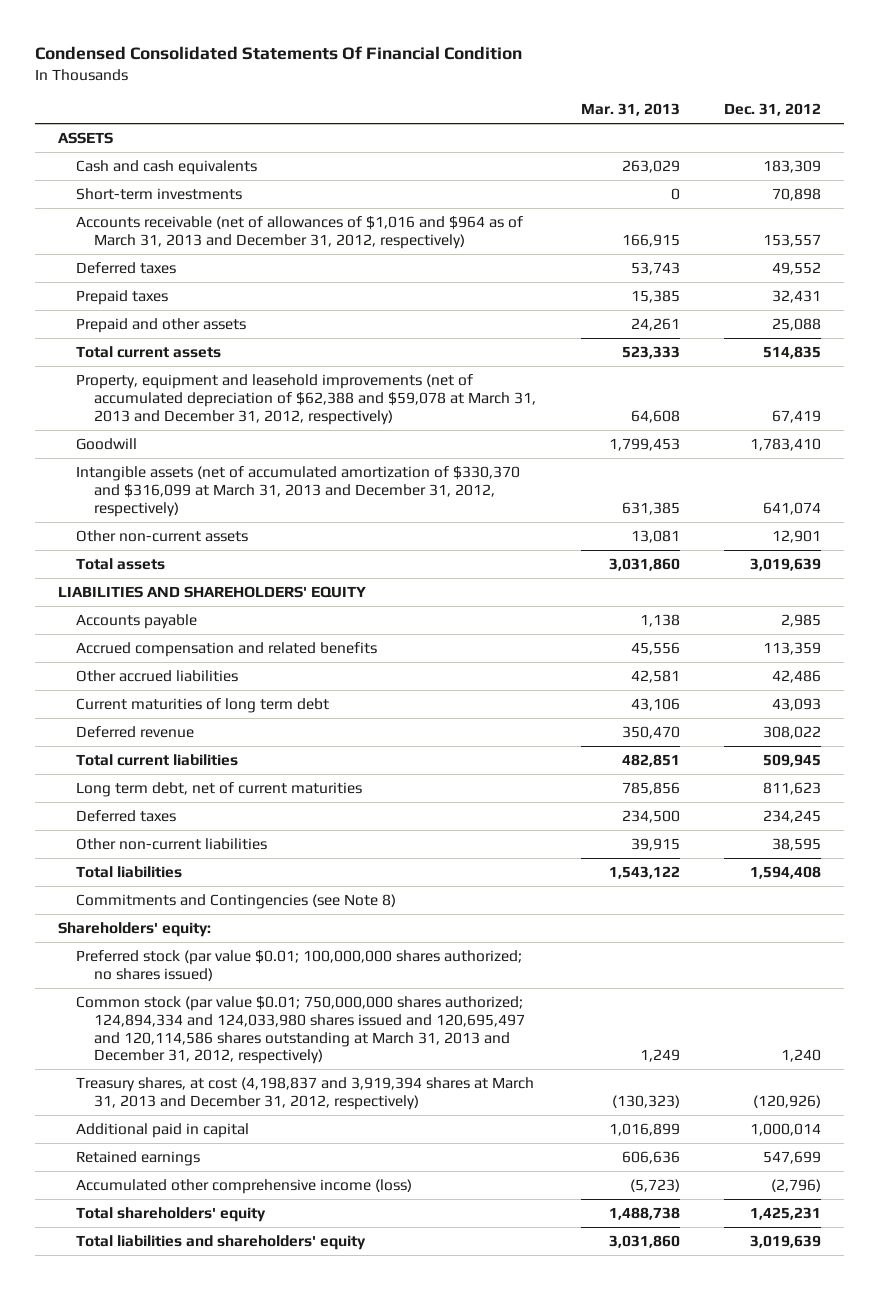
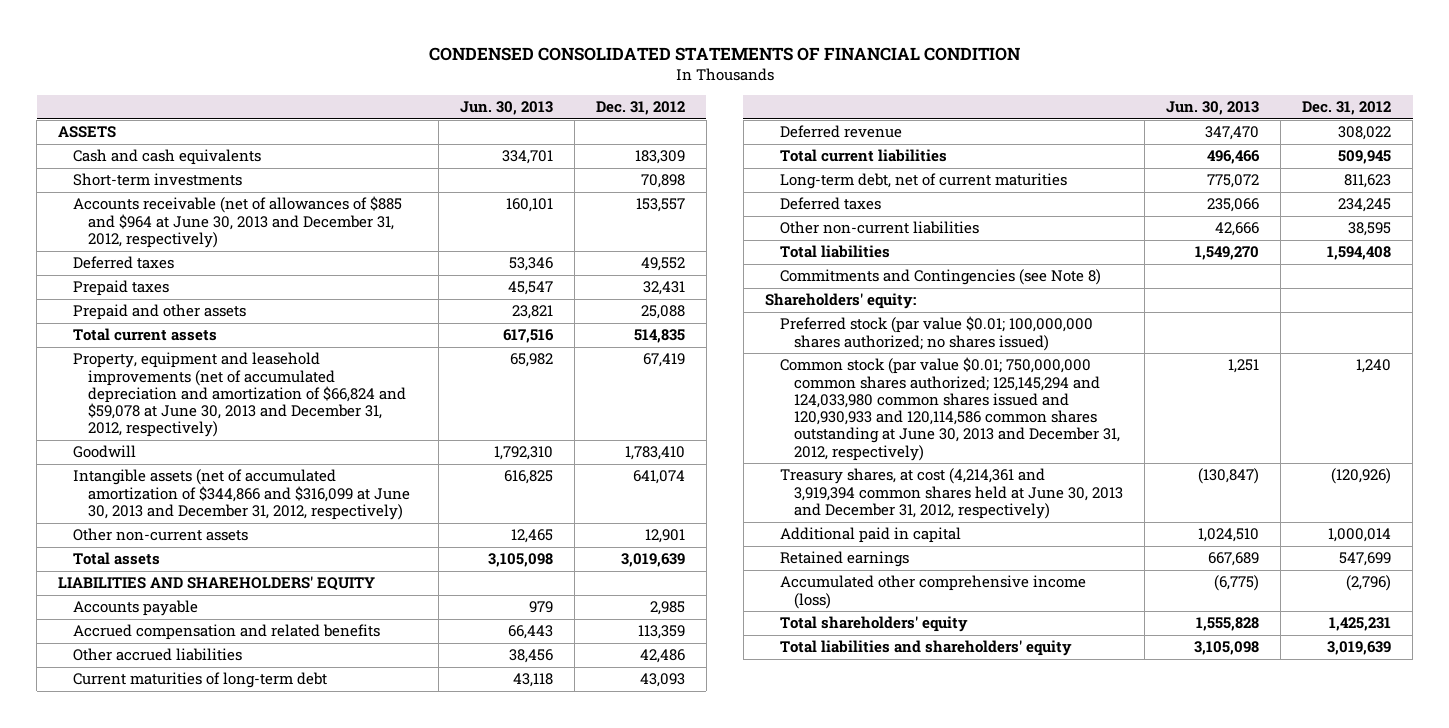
[35,46,523,61] Condensed Consolidated Statements Of Financial Condition -> [428,46,1020,61] CONDENSED CONSOLIDATED STATEMENTS OF FINANCIAL CONDITION
[580,103,680,117] Mar. 31, 2013 -> none
none -> [459,101,553,116] Jun. 30, 2013
[75,216,523,249] Accounts receivable (net of allowances of $1,016 and $964 as of March 31, 2013 and December 31, 2012, respectively) -> [73,196,403,248] Accounts receivable (net of allowances of $885 and $964 at June 30, 2013 and December 31, 2012, respectively)
[75,374,536,425] Property, equipment and leasehold improvements (net of accumulated depreciation of $62,388 and $59,078 at March 31, 2013 and December 31, 2012, respectively) -> [73,352,406,438] Property, equipment and leasehold improvements (net of accumulated depreciation and amortization of $66,824 and $59,078 at June 30, 2013 and December 31, 2012, respectively)
[75,466,520,517] Intangible assets (net of accumulated amortization of $330,370 and $316,099 at March 31, 2013 and December 31, 2012, respectively) -> [73,469,410,520] Intangible assets (net of accumulated amortization of $344,866 and $316,099 at June 30, 2013 and December 31, 2012, respectively)
[75,698,329,714] Current maturities of long term debt -> [73,672,328,689] Current maturities of long-term debt
[75,782,362,798] Long term debt, net of current maturities -> [779,173,1067,190] Long-term debt, net of current maturities
[75,996,525,1065] Common stock (par value $0.01; 750,000,000 shares authorized; 124,894,334 and 124,033,980 shares issued and 120,695,497 and 120,114,586 shares outstanding at March 31, 2013 and December 31, 2012, respectively) -> [779,357,1121,461] Common stock (par value $0.01; 750,000,000 common shares authorized; 125,145,294 and 124,033,980 common shares issued and 120,930,933 and 120,114,586 common shares outstanding at June 30, 2013 and December 31, 2012, respectively)
[75,1077,534,1110] Treasury shares, at cost (4,198,837 and 3,919,394 shares at March 31, 2013 and December 31, 2012, respectively) -> [779,468,1124,519] Treasury shares, at cost (4,214,361 and 3,919,394 common shares held at June 30, 2013 and December 31, 2012, respectively)

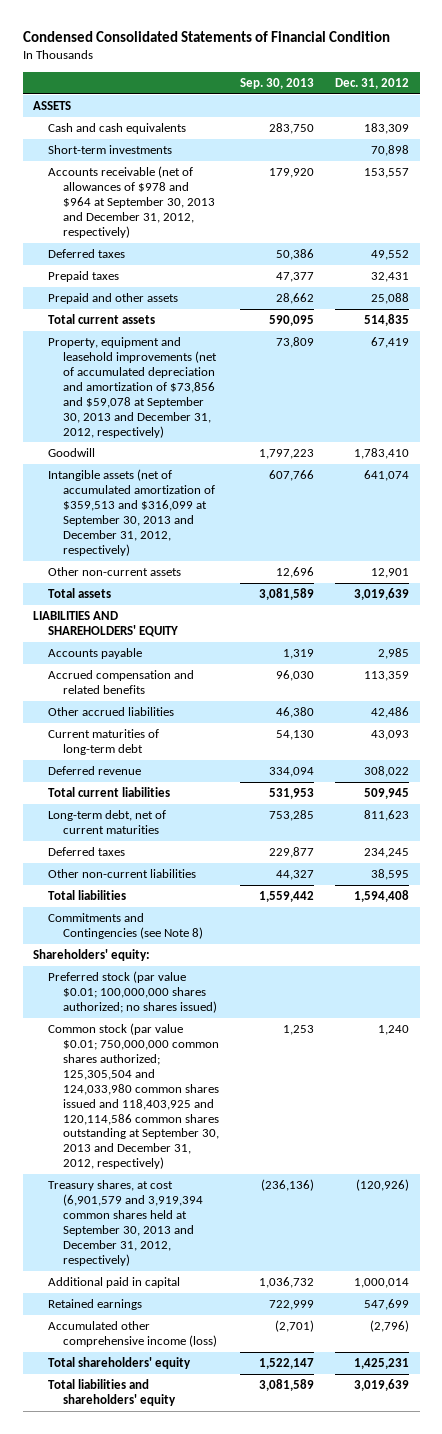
[428,46,1020,61] CONDENSED CONSOLIDATED STATEMENTS OF FINANCIAL CONDITION -> [22,31,390,43] Condensed Consolidated Statements of Financial Condition
[459,101,553,116] Jun. 30, 2013 -> none
none -> [239,77,314,89] Sep. 30, 2013
[73,196,403,248] Accounts receivable (net of allowances of $885 and $964 at June 30, 2013 and December 31, 2012, respectively) -> [47,166,215,238] Accounts receivable (net of allowances of $978 and $964 at September 30, 2013 and December 31, 2012, respectively)
[73,352,406,438] Property, equipment and leasehold improvements (net of accumulated depreciation and amortization of $66,824 and $59,078 at June 30, 2013 and December 31, 2012, respectively) -> [47,337,217,438] Property, equipment and leasehold improvements (net of accumulated depreciation and amortization of $73,856 and $59,078 at September 30, 2013 and December 31, 2012, respectively)
[73,469,410,520] Intangible assets (net of accumulated amortization of $344,866 and $316,099 at June 30, 2013 and December 31, 2012, respectively) -> [47,469,215,556] Intangible assets (net of accumulated amortization of $359,513 and $316,099 at September 30, 2013 and December 31, 2012, respectively)
[779,357,1121,461] Common stock (par value $0.01; 750,000,000 common shares authorized; 125,145,294 and 124,033,980 common shares issued and 120,930,933 and 120,114,586 common shares outstanding at June 30, 2013 and December 31, 2012, respectively) -> [47,1023,219,1170] Common stock (par value $0.01; 750,000,000 common shares authorized; 125,305,504 and 124,033,980 common shares issued and 118,403,925 and 120,114,586 common shares outstanding at September 30, 2013 and December 31, 2012, respectively)
[779,468,1124,519] Treasury shares, at cost (4,214,361 and 3,919,394 common shares held at June 30, 2013 and December 31, 2012, respectively) -> [47,1180,203,1266] Treasury shares, at cost (6,901,579 and 3,919,394 common shares held at September 30, 2013 and December 31, 2012, respectively)

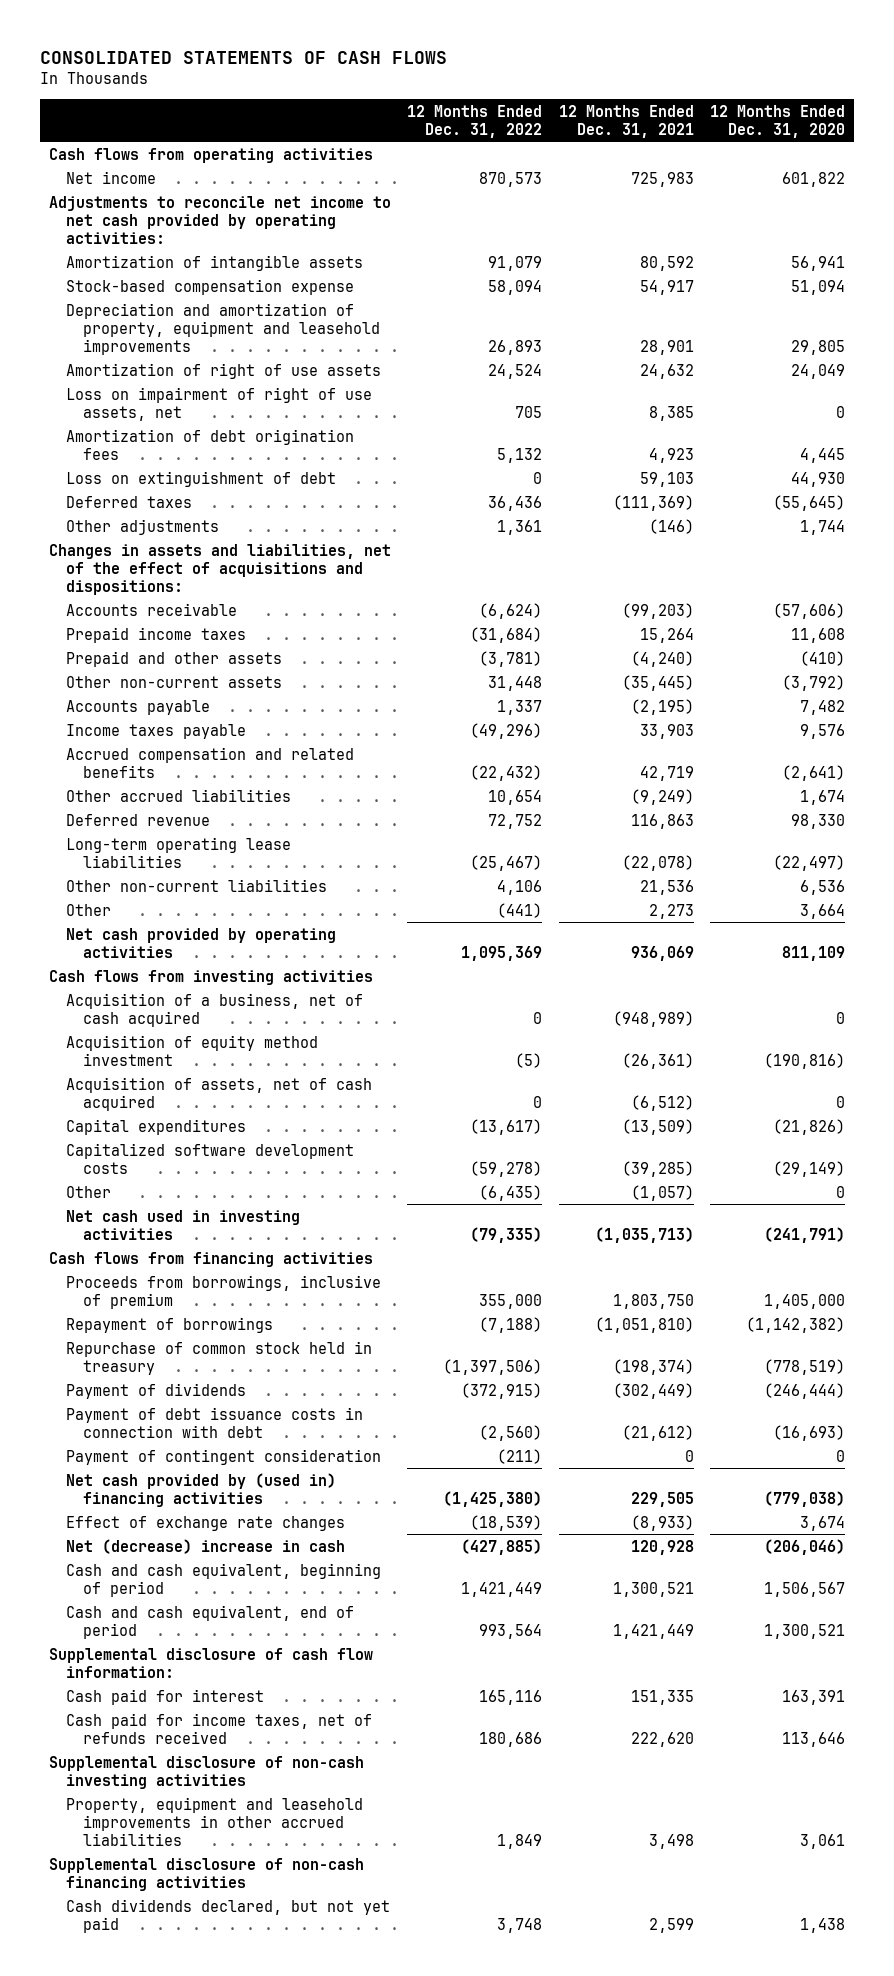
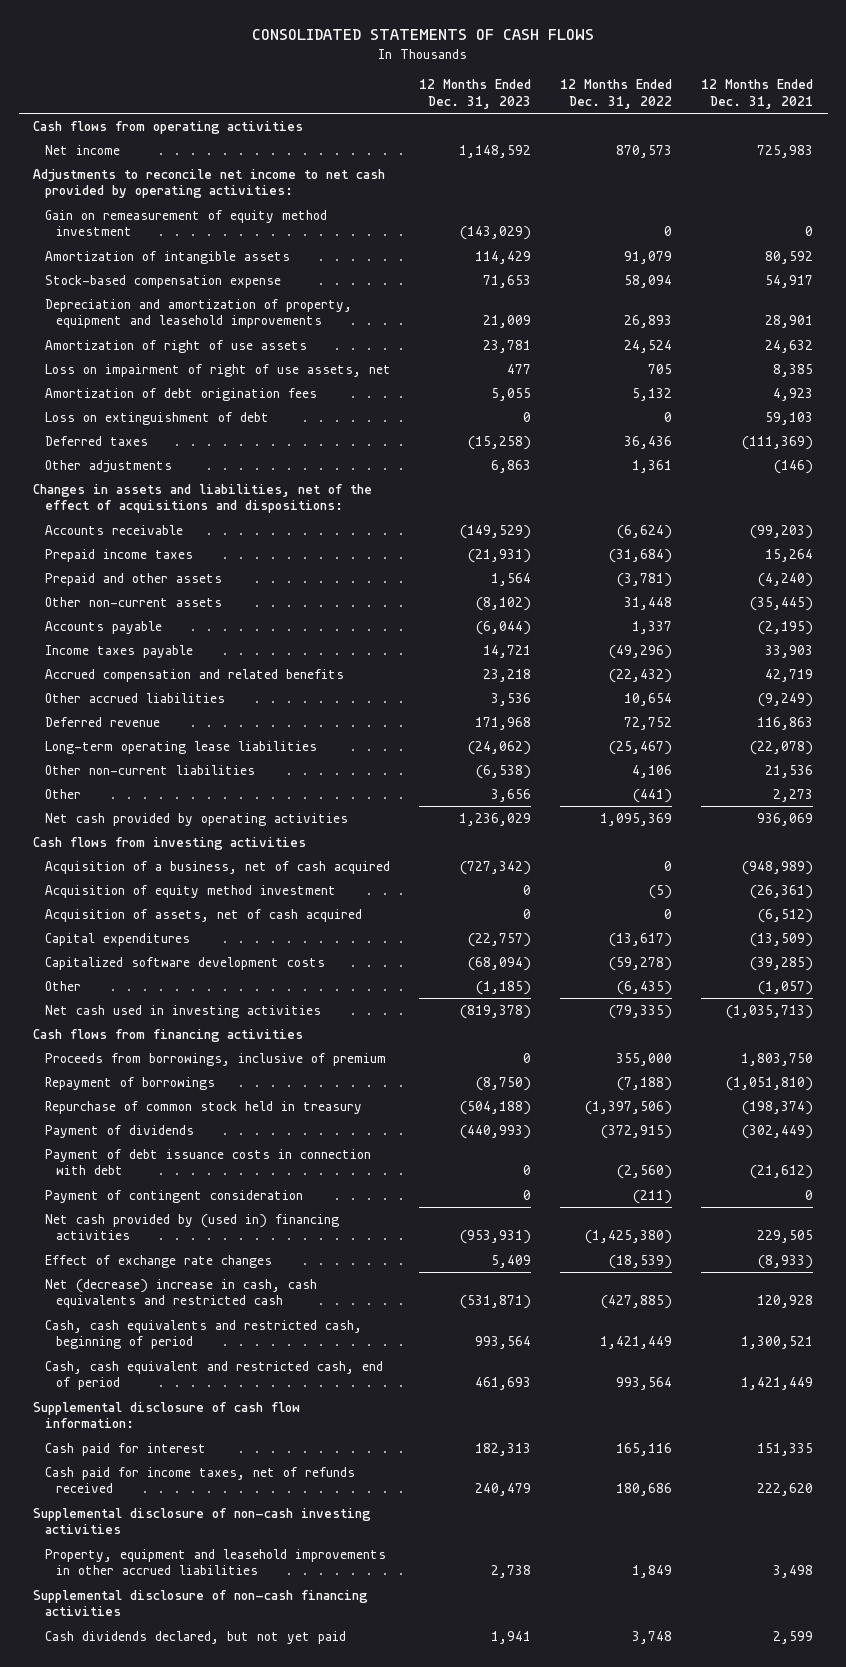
[710,104,846,138] 12 Months Ended Dec. 31, 2020 -> none
none -> [419,79,532,109] 12 Months Ended Dec. 31, 2023
none -> [44,209,327,237] Gain on remeasurement of equity method investment
[65,1538,345,1554] Net (decrease) increase in cash -> [44,1278,317,1309] Net (decrease) increase in cash, cash equivalents and restricted cash
[65,1562,381,1597] Cash and cash equivalent, beginning of period -> [44,1319,362,1350] Cash, cash equivalents and restricted cash, beginning of period
[65,1604,354,1639] Cash and cash equivalent, end of period -> [44,1360,383,1391] Cash, cash equivalent and restricted cash, end of period

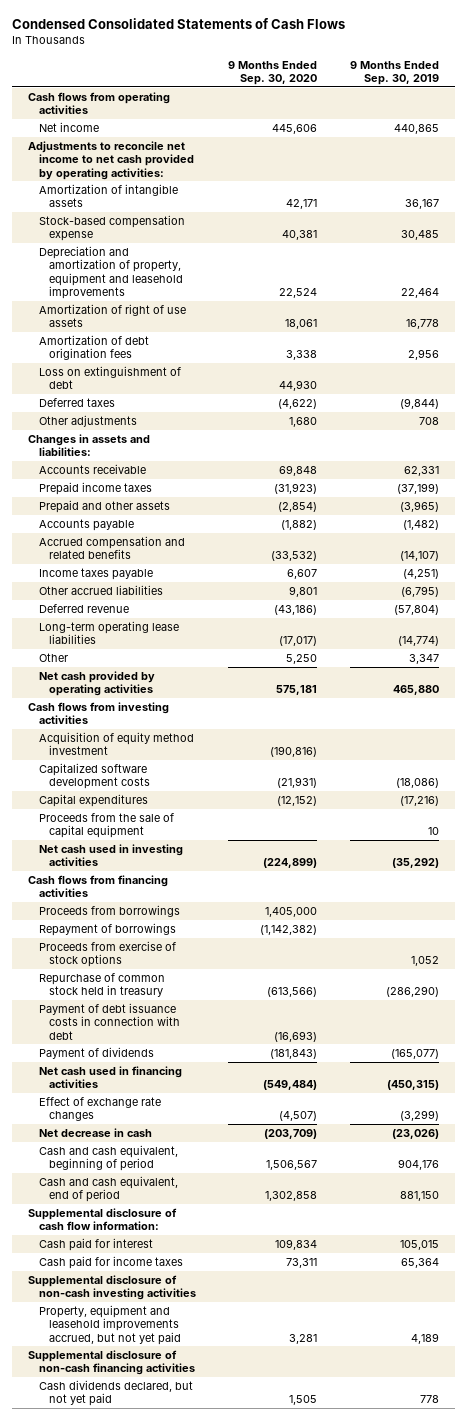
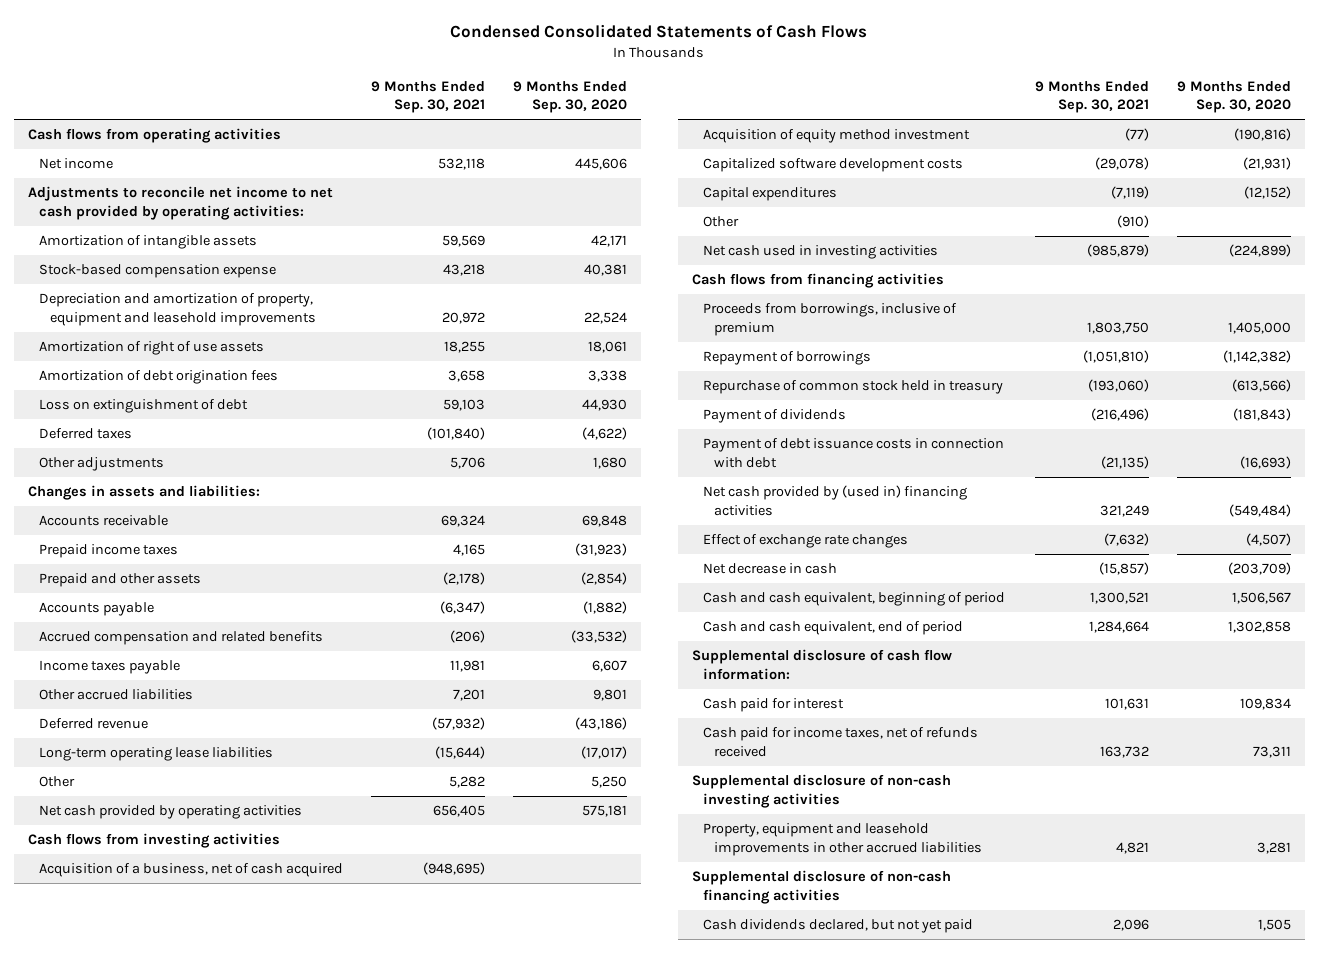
[350,60,440,85] 9 Months Ended Sep. 30, 2019 -> none
none -> [371,80,486,114] 9 Months Ended Sep. 30, 2021
none -> [39,863,344,878] Acquisition of a business, net of cash acquired
[38,813,174,839] Proceeds from the sale of capital equipment -> none
none -> [702,216,739,228] Other
[38,905,180,918] Proceeds from borrowings -> [702,303,957,336] Proceeds from borrowings, inclusive of premium
[38,941,176,968] Proceeds from exercise of stock options -> none
[38,1003,181,1040] Payment of debt issuance costs in connection with debt -> [702,438,1004,468] Payment of debt issuance costs in connection with debt
[38,1066,182,1089] Net cash used in financing activities -> [702,485,967,516] Net cash provided by (used in) financing activities
[38,1256,183,1270] Cash paid for income taxes -> [702,727,978,757] Cash paid for income taxes, net of refunds received
[38,1305,182,1345] Property, equipment and leasehold improvements accrued, but not yet paid -> [702,823,983,856] Property, equipment and leasehold improvements in other accrued liabilities

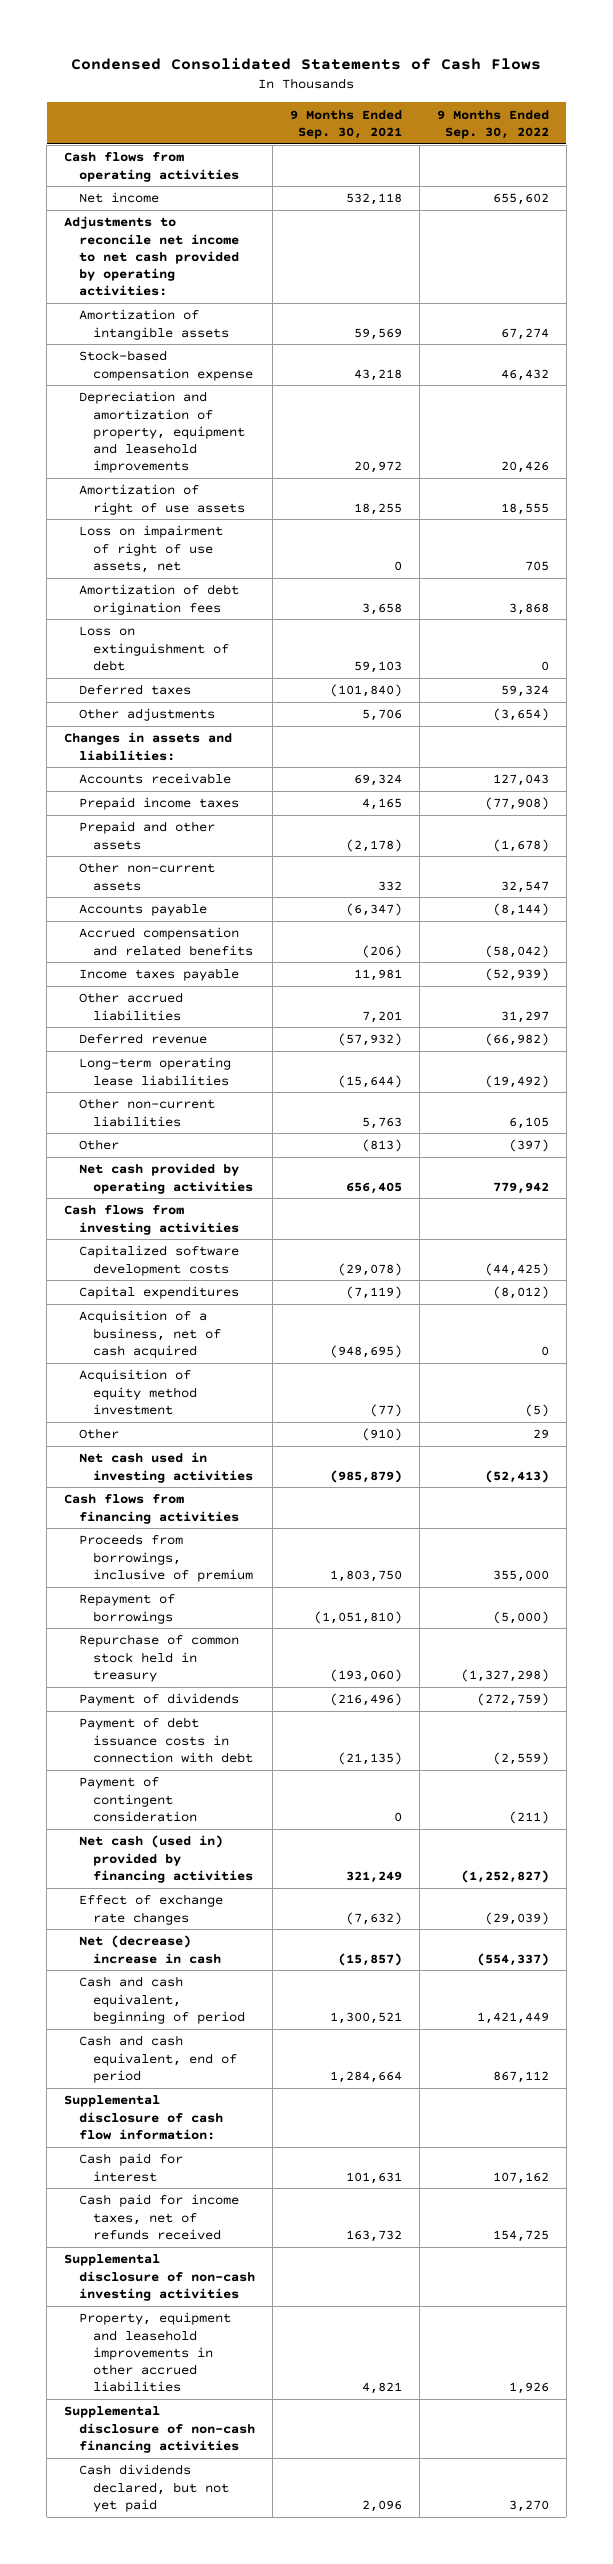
[513,80,628,114] 9 Months Ended Sep. 30, 2020 -> none
none -> [436,109,549,139] 9 Months Ended Sep. 30, 2022
none -> [78,525,223,573] Loss on impairment of right of use assets, net
none -> [78,862,215,891] Other non-current assets
none -> [78,1098,215,1127] Other non-current liabilities
[449,776,486,789] 5,282 -> [361,1139,402,1153] (813)
[39,863,344,878] Acquisition of a business, net of cash acquired -> [78,1310,221,1358] Acquisition of a business, net of cash acquired
[702,129,970,144] Acquisition of equity method investment -> [78,1369,197,1415] Acquisition of equity method investment
none -> [78,1777,197,1822] Payment of contingent consideration
[702,485,967,516] Net cash provided by (used in) financing activities -> [78,1835,253,1883] Net cash (used in) provided by financing activities
[702,563,837,575] Net decrease in cash -> [78,1935,221,1964] Net (decrease) increase in cash

